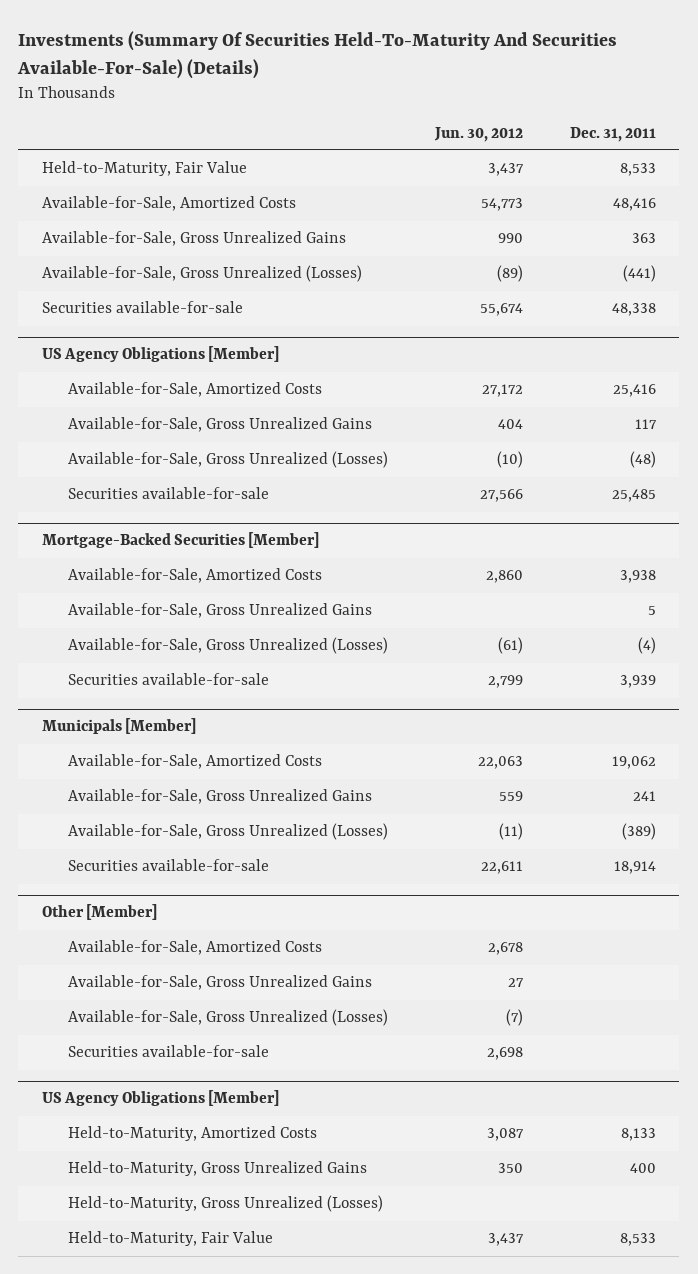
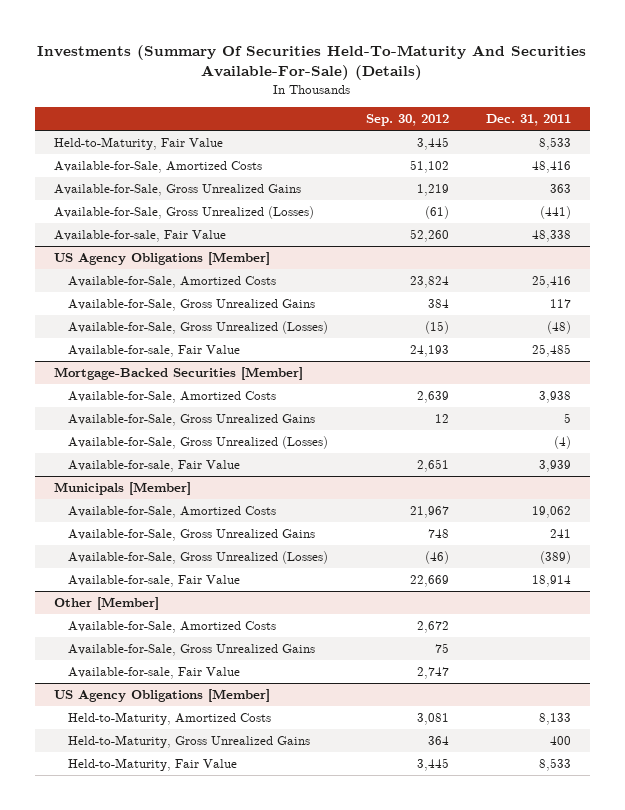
[433,126,523,142] Jun. 30, 2012 -> none
none -> [365,114,449,127] Sep. 30, 2012
[41,301,243,314] Securities available-for-sale -> [53,230,226,243] Available-for-sale, Fair Value
[67,487,269,500] Securities available-for-sale -> [68,345,241,358] Available-for-sale, Fair Value
[67,673,269,686] Securities available-for-sale -> [68,460,241,473] Available-for-sale, Fair Value
[67,859,269,872] Securities available-for-sale -> [68,575,241,588] Available-for-sale, Fair Value
[67,1009,388,1027] Available-for-Sale, Gross Unrealized (Losses) -> none
[67,1045,269,1058] Securities available-for-sale -> [68,667,241,680] Available-for-sale, Fair Value
[67,1195,383,1213] Held-to-Maturity, Gross Unrealized (Losses) -> none

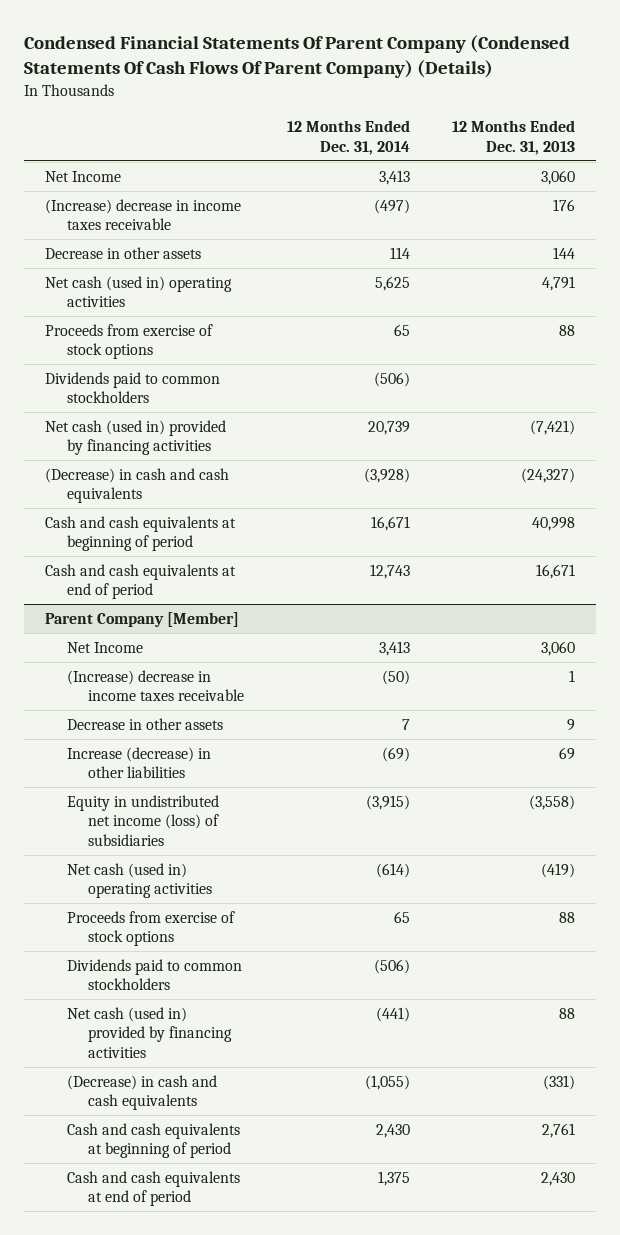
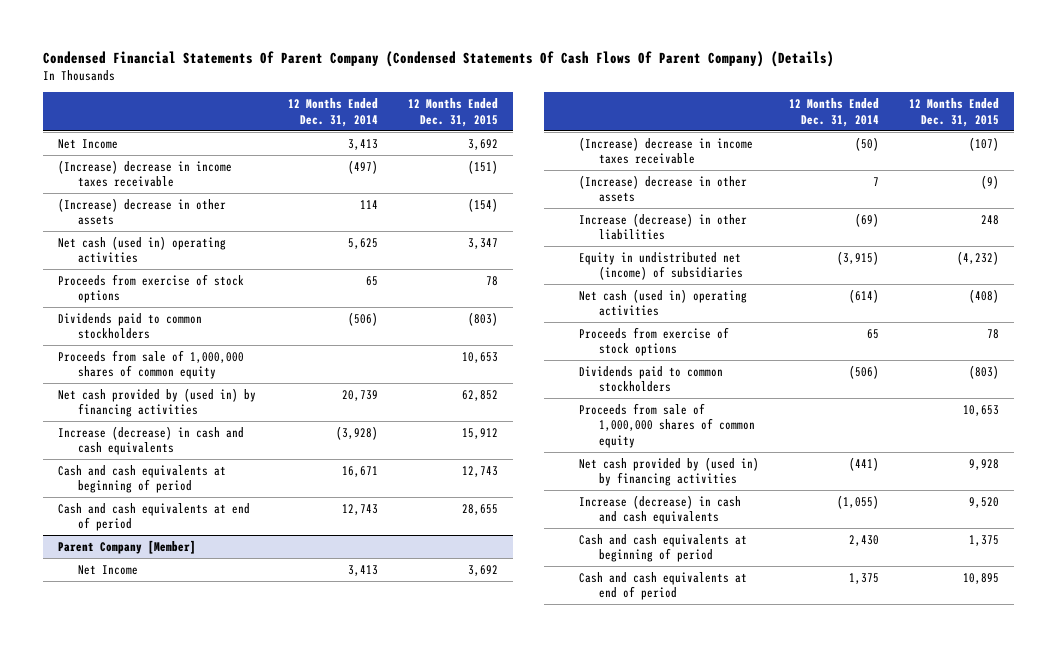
[451,120,575,155] 12 Months Ended Dec. 31, 2013 -> none
none -> [407,98,498,127] 12 Months Ended Dec. 31, 2015
[45,247,202,260] Decrease in other assets -> [58,197,227,226] (Increase) decrease in other assets
none -> [58,349,245,380] Proceeds from sale of 1,000,000 shares of common equity
[45,420,227,456] Net cash (used in) provided by financing activities -> [58,387,257,418] Net cash provided by (used in) by financing activities
[45,468,230,504] (Decrease) in cash and cash equivalents -> [58,425,245,456] Increase (decrease) in cash and cash equivalents
[66,718,223,731] Decrease in other assets -> [579,174,748,203] (Increase) decrease in other assets
[66,795,220,846] Equity in undistributed net income (loss) of subsidiaries -> [579,251,744,281] Equity in undistributed net (income) of subsidiaries
none -> [579,402,756,449] Proceeds from sale of 1,000,000 shares of common equity
[66,1007,233,1058] Net cash (used in) provided by financing activities -> [579,456,760,487] Net cash provided by (used in) by financing activities
[66,1075,217,1111] (Decrease) in cash and cash equivalents -> [579,494,742,525] Increase (decrease) in cash and cash equivalents

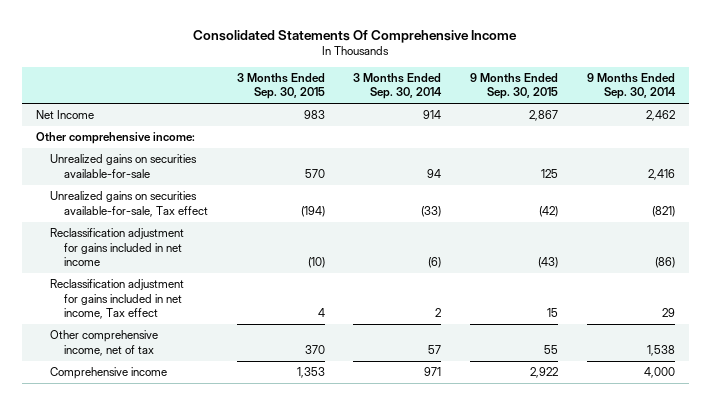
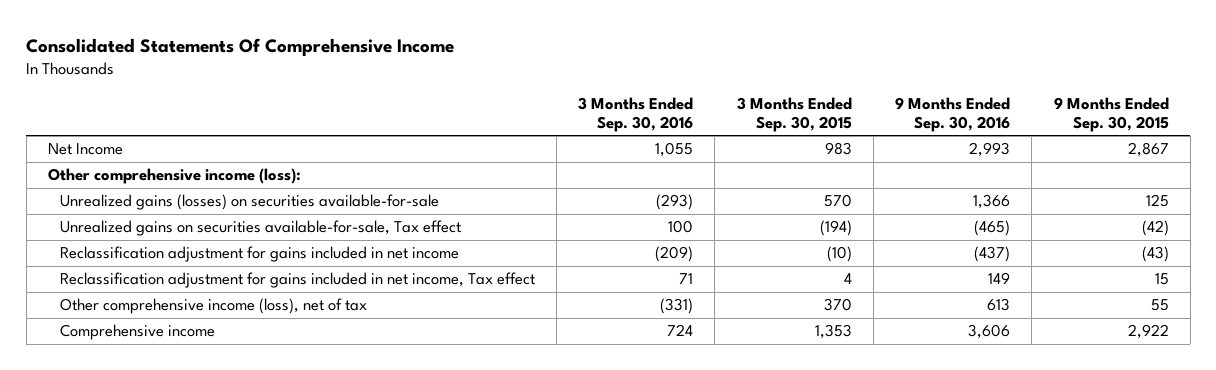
[353,73,443,100] 3 Months Ended Sep. 30, 2014 -> none
[586,73,676,100] 9 Months Ended Sep. 30, 2014 -> none
none -> [578,96,694,132] 3 Months Ended Sep. 30, 2016
none -> [895,96,1011,132] 9 Months Ended Sep. 30, 2016
[35,132,195,145] Other comprehensive income: -> [47,168,301,185] Other comprehensive income (loss):
[49,154,197,178] Unrealized gains on securities available-for-sale -> [59,194,439,211] Unrealized gains (losses) on securities available-for-sale
[49,330,158,356] Other comprehensive income, net of tax -> [59,298,367,315] Other comprehensive income (loss), net of tax

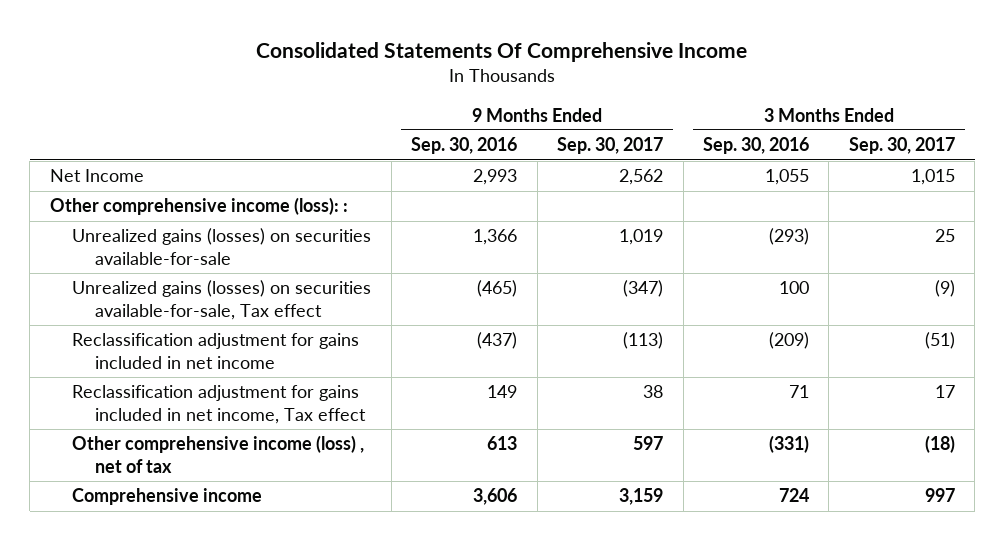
[736,96,852,132] 3 Months Ended Sep. 30, 2015 -> none
[1053,96,1169,132] 9 Months Ended Sep. 30, 2015 -> none
none -> [557,137,664,155] Sep. 30, 2017
none -> [848,137,955,155] Sep. 30, 2017
[47,168,301,185] Other comprehensive income (loss): -> [49,197,348,216] Other comprehensive income (loss): :
[59,220,461,237] Unrealized gains on securities available-for-sale, Tax effect -> [72,280,372,320] Unrealized gains (losses) on securities available-for-sale, Tax effect
[59,298,367,315] Other comprehensive income (loss), net of tax -> [72,435,365,473] Other comprehensive income (loss) , net of tax

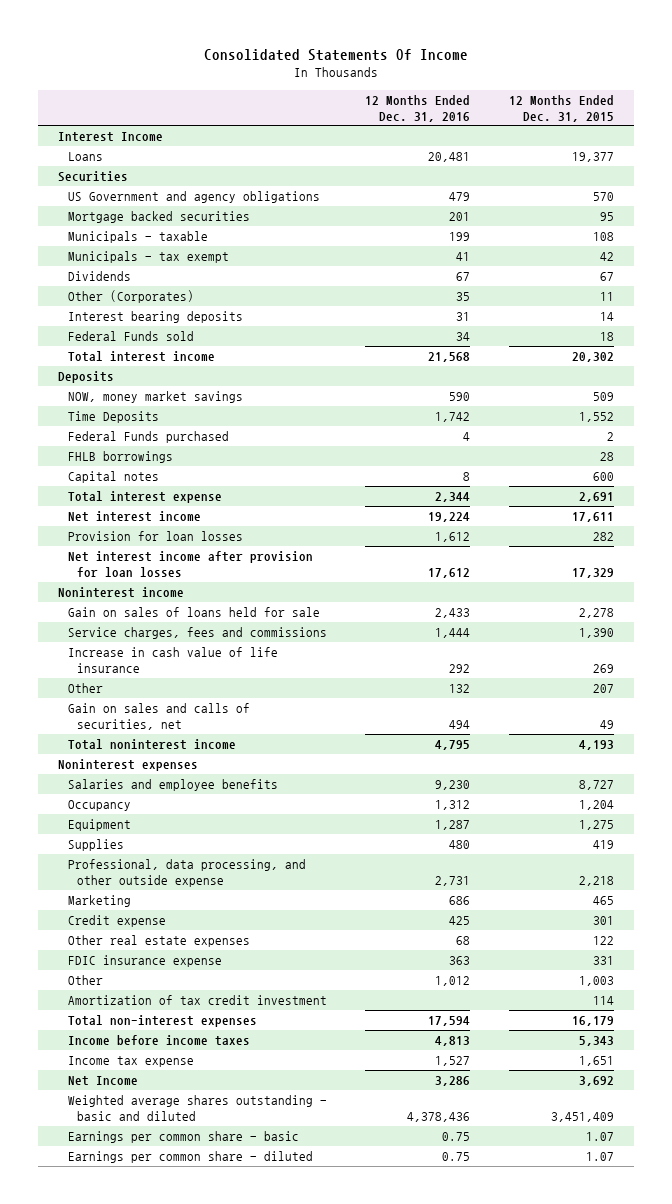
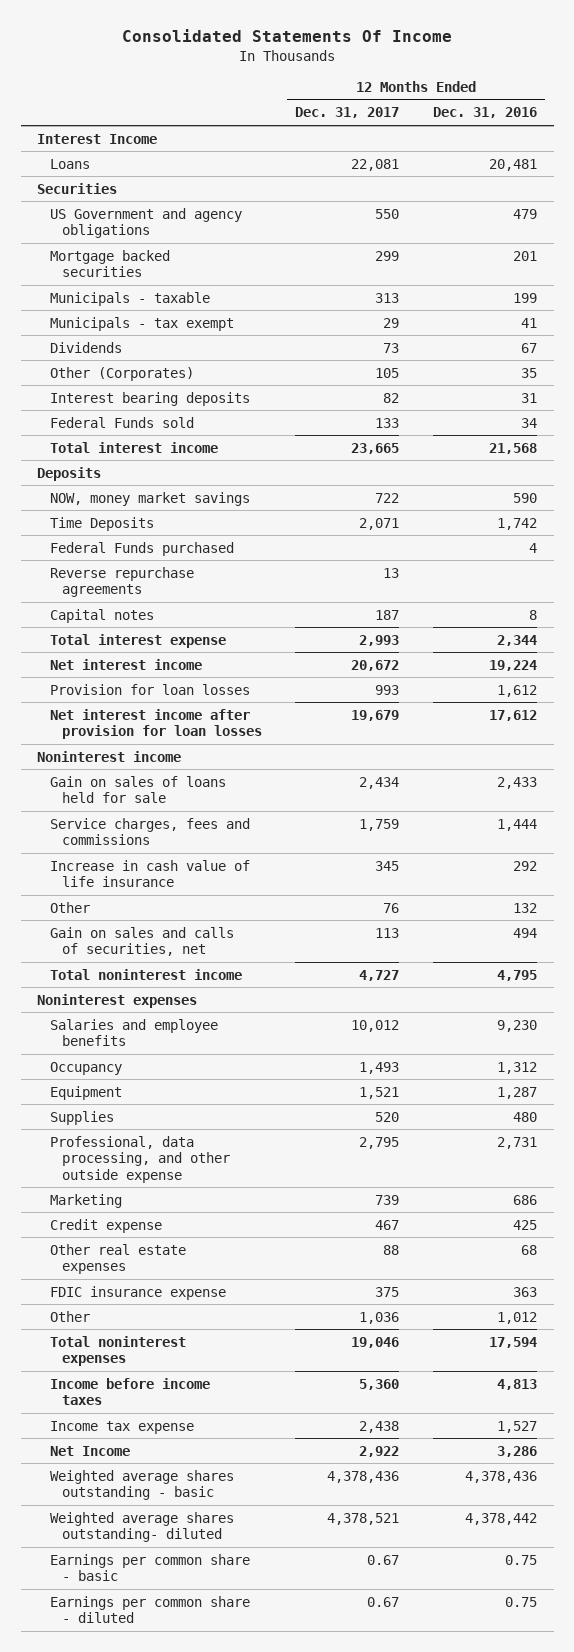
[509,94,615,122] 12 Months Ended Dec. 31, 2015 -> none
none -> [295,107,400,119] Dec. 31, 2017
[67,451,173,464] FHLB borrowings -> none
none -> [49,566,194,598] Reverse repurchase agreements
[67,995,327,1006] Amortization of tax credit investment -> none
[67,1015,257,1028] Total non-interest expenses -> [49,1335,186,1367] Total noninterest expenses
[67,1095,327,1122] Weighted average shares outstanding - basic and diluted -> [49,1469,234,1501] Weighted average shares outstanding - basic
none -> [49,1511,234,1543] Weighted average shares outstanding- diluted

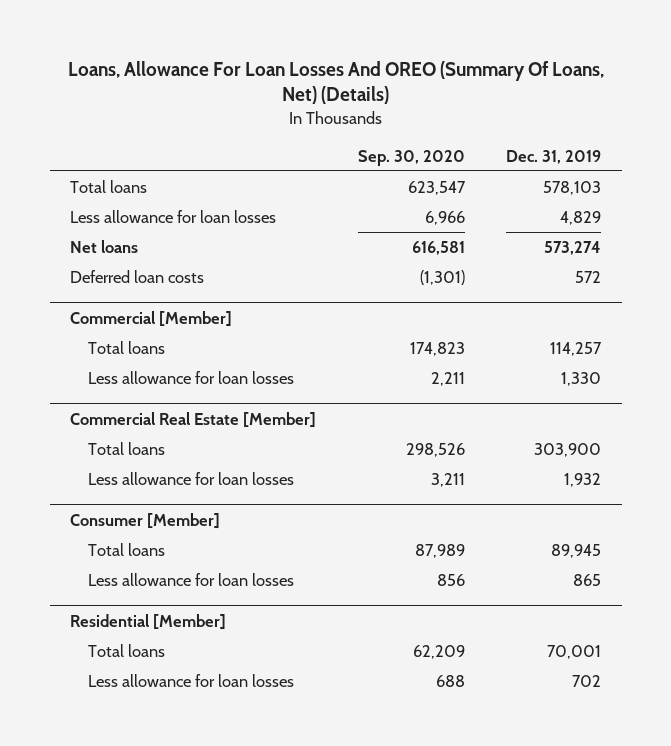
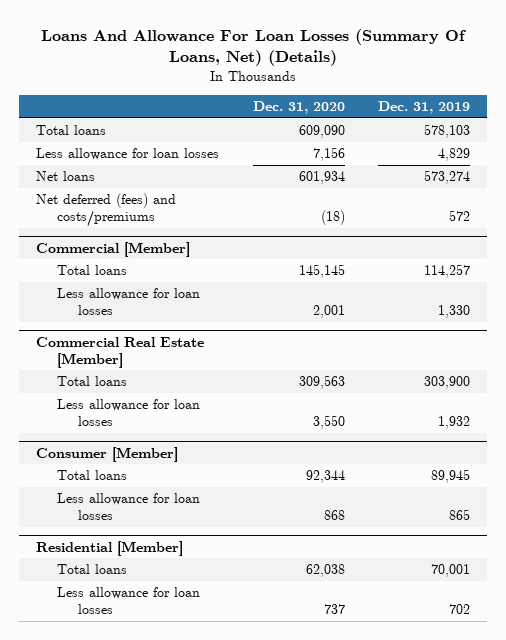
[67,60,604,105] Loans, Allowance For Loan Losses And OREO (Summary Of Loans, Net) (Details) -> [41,28,467,67] Loans And Allowance For Loan Losses (Summary Of Loans, Net) (Details)
[357,149,465,166] Sep. 30, 2020 -> none
none -> [252,101,345,115] Dec. 31, 2020
[70,269,205,283] Deferred loan costs -> [36,193,177,228] Net deferred (fees) and costs/premiums

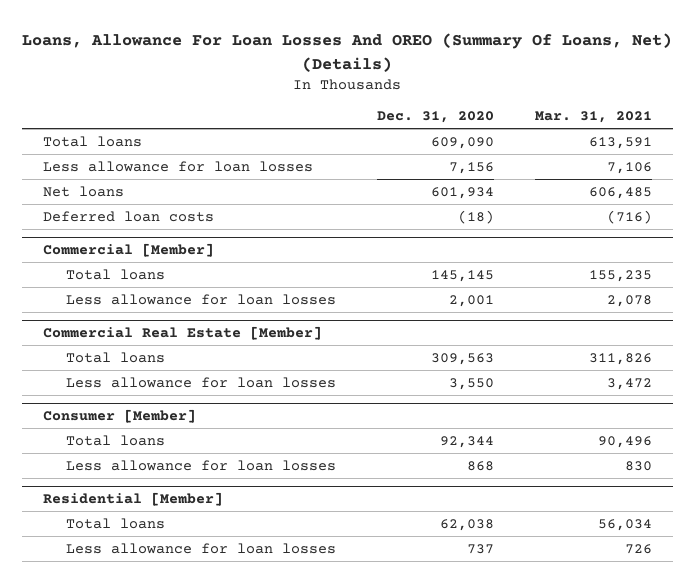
[41,28,467,67] Loans And Allowance For Loan Losses (Summary Of Loans, Net) (Details) -> [22,33,673,72] Loans, Allowance For Loan Losses And OREO (Summary Of Loans, Net) (Details)
[378,101,471,115] Dec. 31, 2019 -> none
none -> [535,111,653,124] Mar. 31, 2021
[36,193,177,228] Net deferred (fees) and costs/premiums -> none
none -> [42,210,214,222] Deferred loan costs

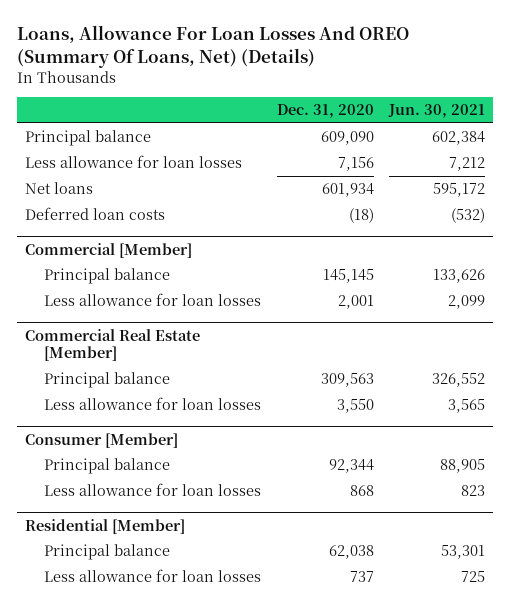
[535,111,653,124] Mar. 31, 2021 -> none
none -> [388,104,486,119] Jun. 30, 2021
[42,135,142,147] Total loans -> [25,130,152,147] Principal balance
[65,268,165,280] Total loans -> [44,268,171,285] Principal balance
[65,351,165,363] Total loans -> [44,372,171,389] Principal balance
[65,434,165,446] Total loans -> [44,458,171,475] Principal balance
[65,517,165,529] Total loans -> [44,544,171,561] Principal balance

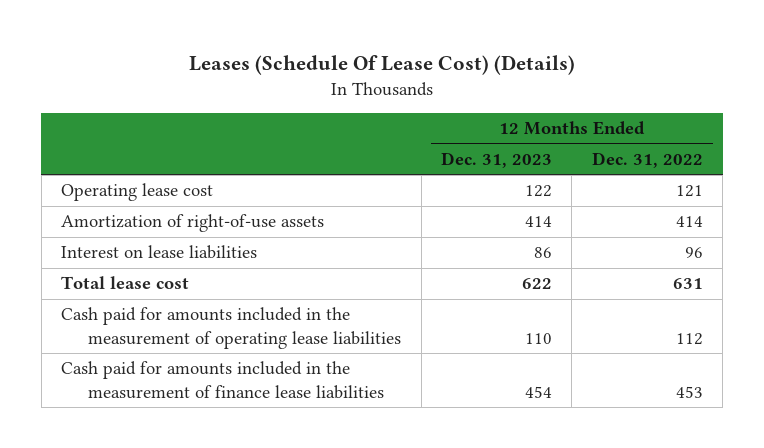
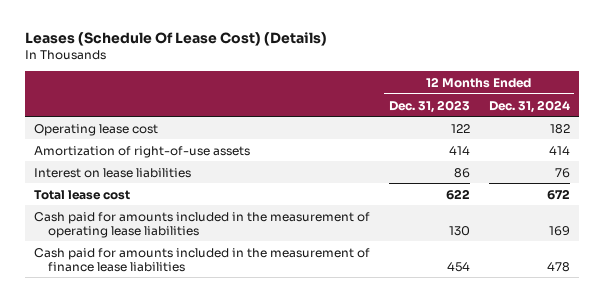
[591,151,703,168] Dec. 31, 2022 -> none
none -> [488,99,570,113] Dec. 31, 2024
[524,332,552,344] 110 -> [448,225,470,236] 130

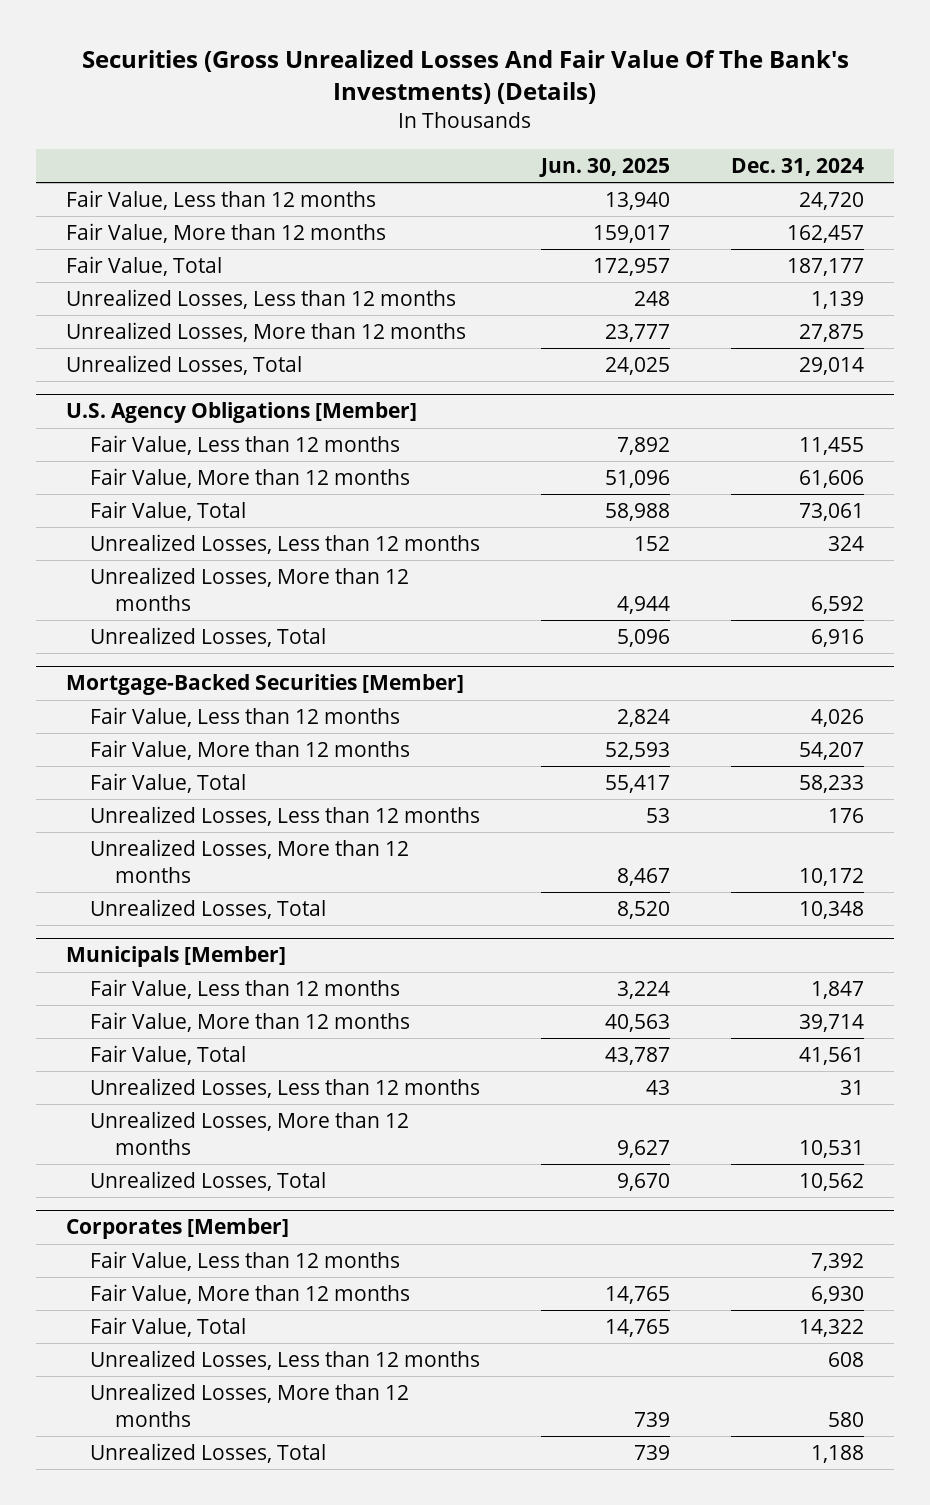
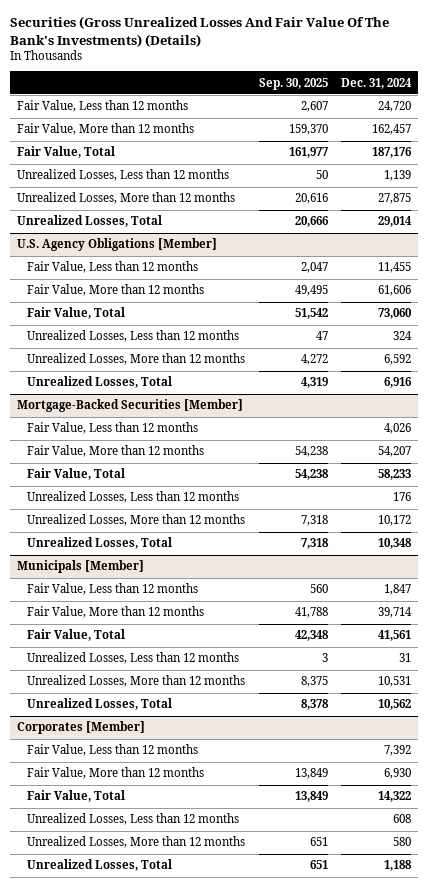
[539,157,671,177] Jun. 30, 2025 -> none
none -> [258,77,328,90] Sep. 30, 2025
[786,258,864,277] 187,177 -> [372,147,413,159] 187,176
[798,503,864,522] 73,061 -> [378,308,413,320] 73,060

